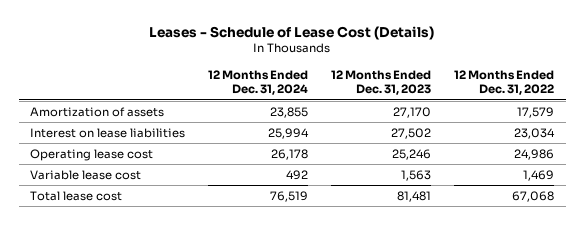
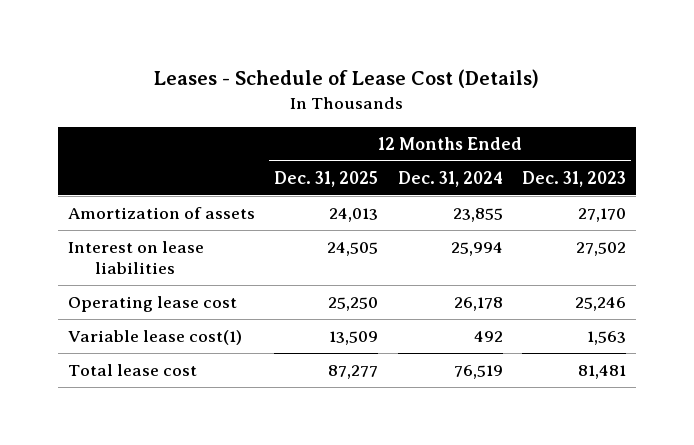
[454,69,555,96] 12 Months Ended Dec. 31, 2022 -> none
none -> [274,170,379,187] Dec. 31, 2025
[30,169,142,180] Variable lease cost -> [67,330,242,346] Variable lease cost(1)

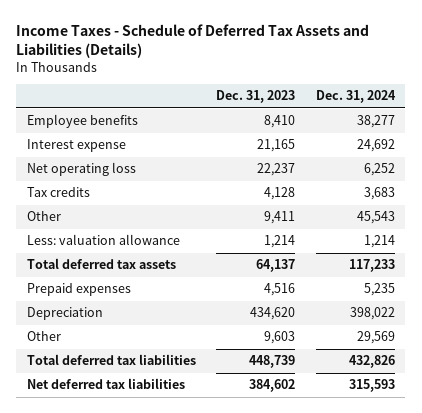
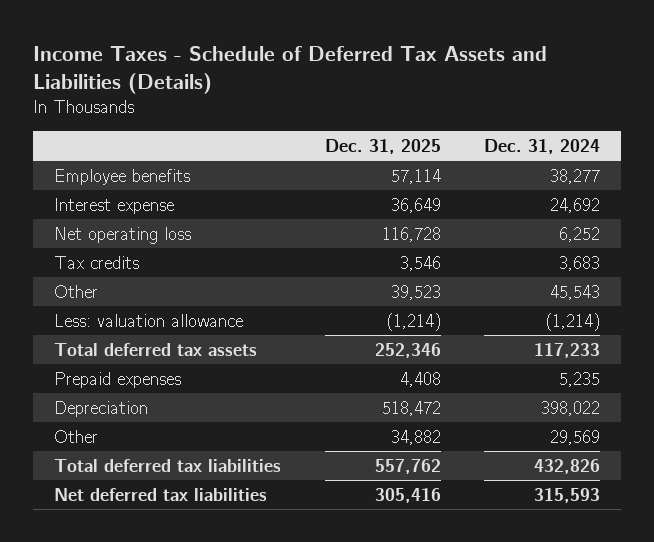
[216,90,296,104] Dec. 31, 2023 -> none
none -> [324,138,441,154] Dec. 31, 2025
[364,235,396,249] 1,214 -> [544,312,600,331] (1,214)

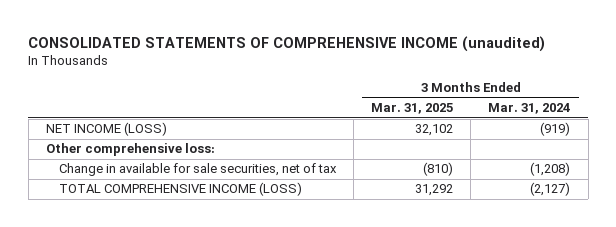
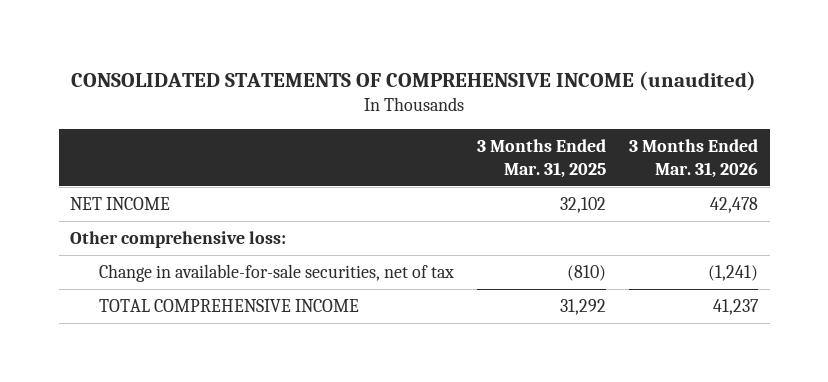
[488,103,571,115] Mar. 31, 2024 -> none
none -> [628,139,758,178] 3 Months Ended Mar. 31, 2026
[45,122,167,137] NET INCOME (LOSS) -> [70,197,171,211] NET INCOME
[58,163,337,177] Change in available for sale securities, net of tax -> [98,264,454,283] Change in available-for-sale securities, net of tax
[58,182,302,197] TOTAL COMPREHENSIVE INCOME (LOSS) -> [98,299,359,313] TOTAL COMPREHENSIVE INCOME

